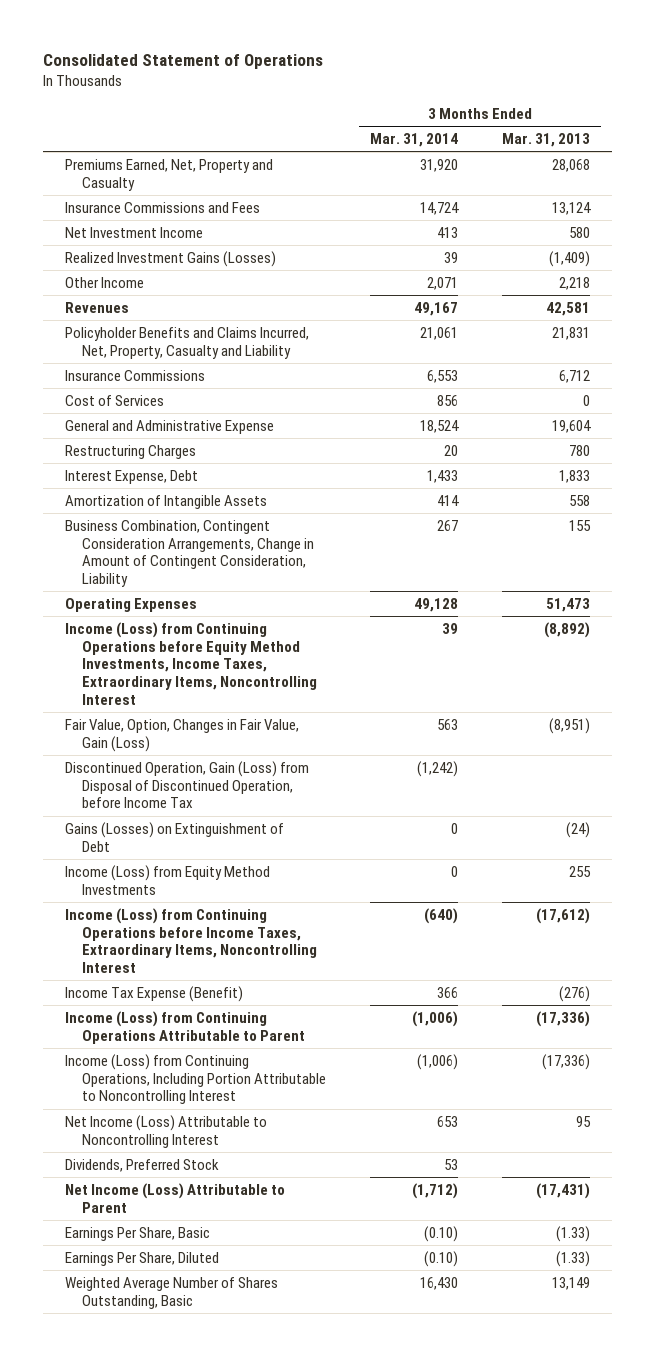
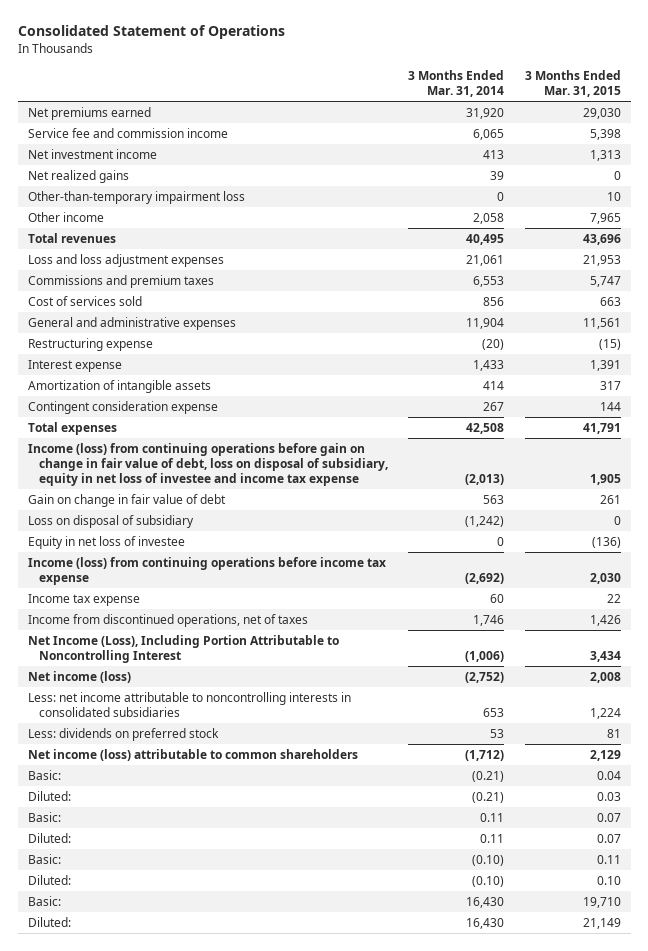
[502,132,591,147] Mar. 31, 2013 -> none
none -> [524,70,621,98] 3 Months Ended Mar. 31, 2015
[64,821,284,852] Gains (Losses) on Extinguishment of Debt -> none
[64,1053,327,1105] Income (Loss) from Continuing Operations, Including Portion Attributable to Noncontrolling Interest -> none
[64,158,273,191] Premiums Earned, Net, Property and Casualty -> [27,106,151,120] Net premiums earned
[64,201,260,213] Insurance Commissions and Fees -> [27,127,228,138] Service fee and commission income
[420,201,460,215] 14,724 -> [473,128,505,140] 6,065
[64,226,203,238] Net Investment Income -> [27,148,157,159] Net investment income
[64,250,276,267] Realized Investment Gains (Losses) -> [27,169,129,183] Net realized gains
none -> [27,190,245,204] Other-than-temporary impairment loss
[64,276,144,288] Other Income -> [27,211,104,222] Other income
[427,276,459,290] 2,071 -> [473,212,505,224] 2,058
[64,301,129,313] Revenues -> [27,232,116,243] Total revenues
[414,301,459,316] 49,167 -> [466,233,505,245] 40,495
[64,326,309,359] Policyholder Benefits and Claims Incurred, Net, Property, Casualty and Liability -> [27,253,224,267] Loss and loss adjustment expenses
[64,369,205,381] Insurance Commissions -> [27,274,214,288] Commissions and premium taxes
[64,394,164,406] Cost of Services -> [27,295,142,306] Cost of services sold
[64,419,274,434] General and Administrative Expense -> [27,316,236,330] General and administrative expenses
[420,419,460,433] 18,524 -> [466,317,505,329] 11,904
[64,444,196,459] Restructuring Charges -> [27,337,153,351] Restructuring expense
[444,444,459,456] 20 -> [482,338,505,350] (20)
[64,469,198,484] Interest Expense, Debt -> [27,359,122,372] Interest expense
[64,494,267,509] Amortization of Intangible Assets -> [27,379,211,393] Amortization of intangible assets
[64,519,315,588] Business Combination, Contingent Consideration Arrangements, Change in Amount of Contingent Consideration, Liability -> [27,400,218,414] Contingent consideration expense
[64,597,197,612] Operating Expenses -> [27,421,117,435] Total expenses
[414,597,459,612] 49,128 -> [466,422,505,434] 42,508
[64,621,318,706] Income (Loss) from Continuing Operations before Equity Method Investments, Income Taxes, Extraordinary Items, Noncontrolling Interest -> [27,442,389,487] Income (loss) from continuing operations before gain on change in fair value of debt, loss on disposal of subsidiary, equity in net loss of investee and income tax expense
[442,622,459,634] 39 -> [465,474,505,486] (2,013)
[64,718,299,752] Fair Value, Option, Changes in Fair Value, Gain (Loss) -> [27,493,226,507] Gain on change in fair value of debt
[64,760,309,809] Discontinued Operation, Gain (Loss) from Disposal of Discontinued Operation, before Income Tax -> [27,514,194,528] Loss on disposal of subsidiary
[64,864,270,895] Income (Loss) from Equity Method Investments -> [27,535,185,549] Equity in net loss of investee
[64,907,318,974] Income (Loss) from Continuing Operations before Income Taxes, Extraordinary Items, Noncontrolling Interest -> [27,556,386,586] Income (loss) from continuing operations before income tax expense
[424,907,459,924] (640) -> [465,573,505,585] (2,692)
[64,985,243,1002] Income Tax Expense (Benefit) -> [27,593,140,606] Income tax expense
[437,986,459,998] 366 -> [490,593,505,603] 60
none -> [27,613,308,627] Income from discontinued operations, net of taxes
[64,1010,306,1044] Income (Loss) from Continuing Operations Attributable to Parent -> [27,634,339,664] Net Income (Loss), Including Portion Attributable to Noncontrolling Interest
none -> [27,670,131,683] Net income (loss)
[64,1114,267,1148] Net Income (Loss) Attributable to Noncontrolling Interest -> [27,691,351,718] Less: net income attributable to noncontrolling interests in consolidated subsidiaries
[64,1158,219,1172] Dividends, Preferred Stock -> [27,727,219,741] Less: dividends on preferred stock
[64,1182,285,1213] Net Income (Loss) Attributable to Parent -> [27,748,358,761] Net income (loss) attributable to common shareholders
none -> [27,769,61,780] Basic:
none -> [27,790,71,801] Diluted:
none -> [27,811,61,822] Basic:
none -> [27,832,71,843] Diluted:
[64,1226,210,1241] Earnings Per Share, Basic -> [27,853,61,864] Basic:
[64,1251,219,1266] Earnings Per Share, Diluted -> [27,874,71,885] Diluted:
[64,1276,278,1309] Weighted Average Number of Shares Outstanding, Basic -> [27,895,61,906] Basic:
none -> [27,916,71,927] Diluted:

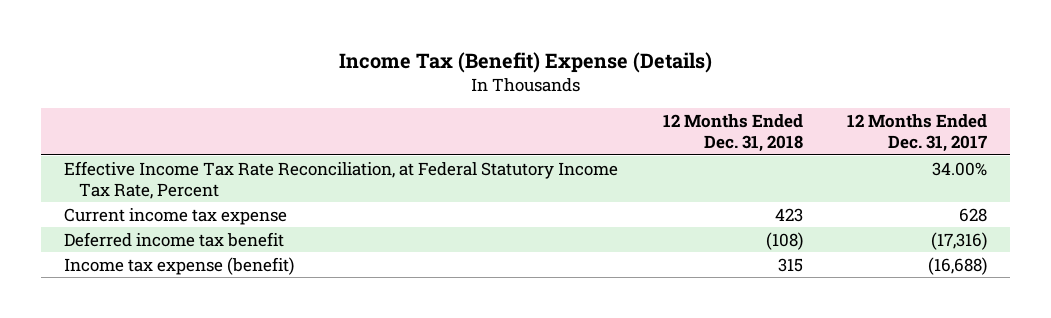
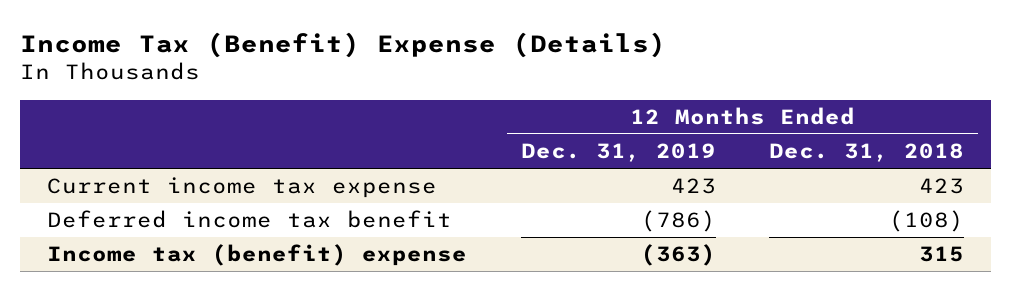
[847,114,988,153] 12 Months Ended Dec. 31, 2017 -> none
none -> [520,143,716,163] Dec. 31, 2019
[63,160,618,199] Effective Income Tax Rate Reconciliation, at Federal Statutory Income Tax Rate, Percent -> none
[63,256,294,275] Income tax expense (benefit) -> [47,244,468,267] Income tax (benefit) expense

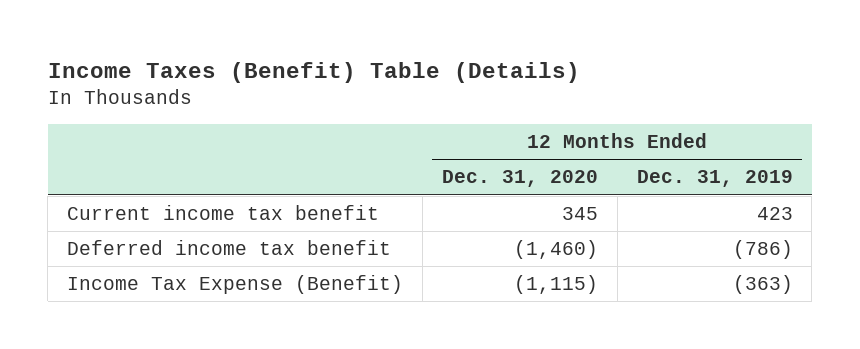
[20,31,667,58] Income Tax (Benefit) Expense (Details) -> [47,62,580,84] Income Taxes (Benefit) Table (Details)
[769,143,965,163] Dec. 31, 2018 -> none
none -> [441,170,598,188] Dec. 31, 2020
[47,177,438,199] Current income tax expense -> [67,205,380,221] Current income tax benefit
[47,244,468,267] Income tax (benefit) expense -> [67,275,404,295] Income Tax Expense (Benefit)

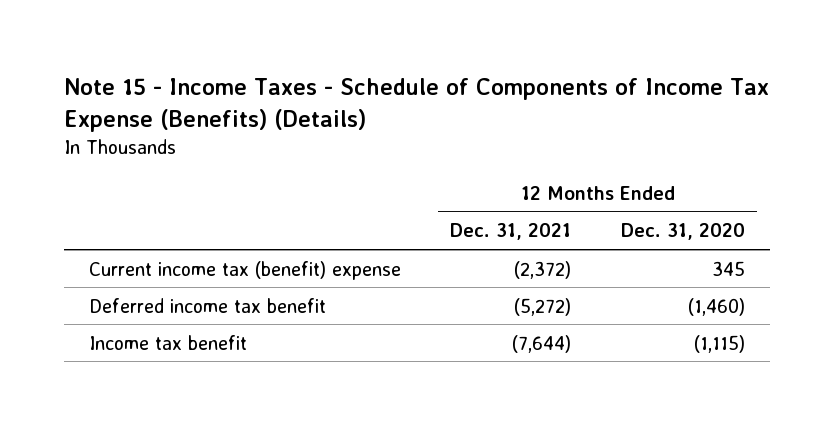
[47,62,580,84] Income Taxes (Benefit) Table (Details) -> [64,78,770,132] Note 15 - Income Taxes - Schedule of Components of Income Tax Expense (Benefits) (Details)
[636,170,793,188] Dec. 31, 2019 -> none
none -> [450,223,572,241] Dec. 31, 2021
[67,205,380,221] Current income tax benefit -> [88,260,401,280] Current income tax (benefit) expense
[67,275,404,295] Income Tax Expense (Benefit) -> [88,334,247,350] Income tax benefit

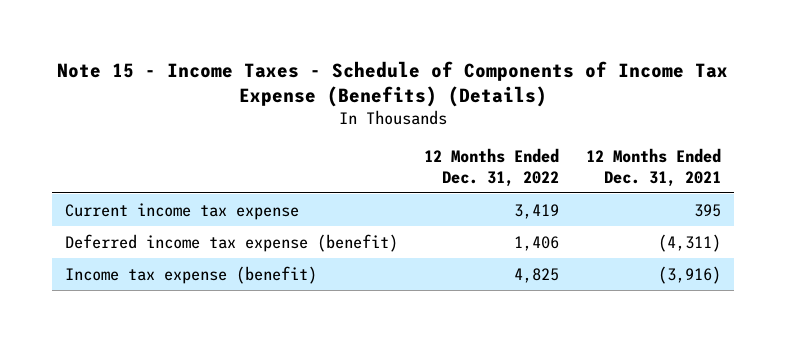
[621,223,746,241] Dec. 31, 2020 -> none
none -> [424,148,560,187] 12 Months Ended Dec. 31, 2022
[88,260,401,280] Current income tax (benefit) expense -> [64,202,299,220] Current income tax expense
[514,260,572,279] (2,372) -> [693,203,721,217] 395
[88,297,326,313] Deferred income tax benefit -> [64,233,398,252] Deferred income tax expense (benefit)
[514,297,572,316] (5,272) -> [657,233,721,252] (4,311)
[88,334,247,350] Income tax benefit -> [64,265,317,284] Income tax expense (benefit)
[512,334,572,353] (7,644) -> [657,265,721,284] (3,916)

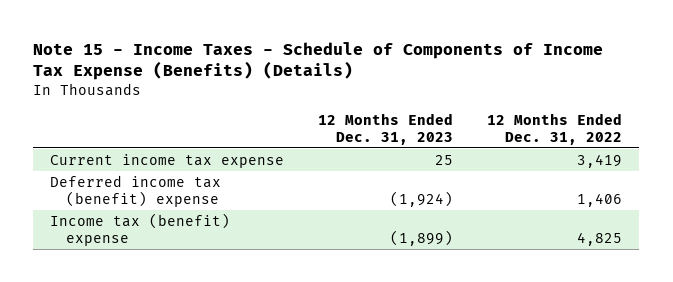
[585,148,721,187] 12 Months Ended Dec. 31, 2021 -> none
none -> [318,112,454,145] 12 Months Ended Dec. 31, 2023
[64,233,398,252] Deferred income tax expense (benefit) -> [50,175,222,207] Deferred income tax (benefit) expense
[64,265,317,284] Income tax expense (benefit) -> [50,213,231,246] Income tax (benefit) expense

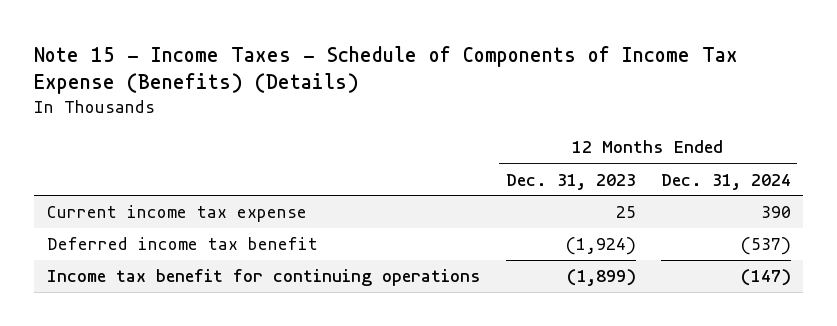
[487,112,623,145] 12 Months Ended Dec. 31, 2022 -> none
none -> [660,173,791,190] Dec. 31, 2024
[50,175,222,207] Deferred income tax (benefit) expense -> [46,237,318,251] Deferred income tax benefit
[50,213,231,246] Income tax (benefit) expense -> [46,269,481,287] Income tax benefit for continuing operations

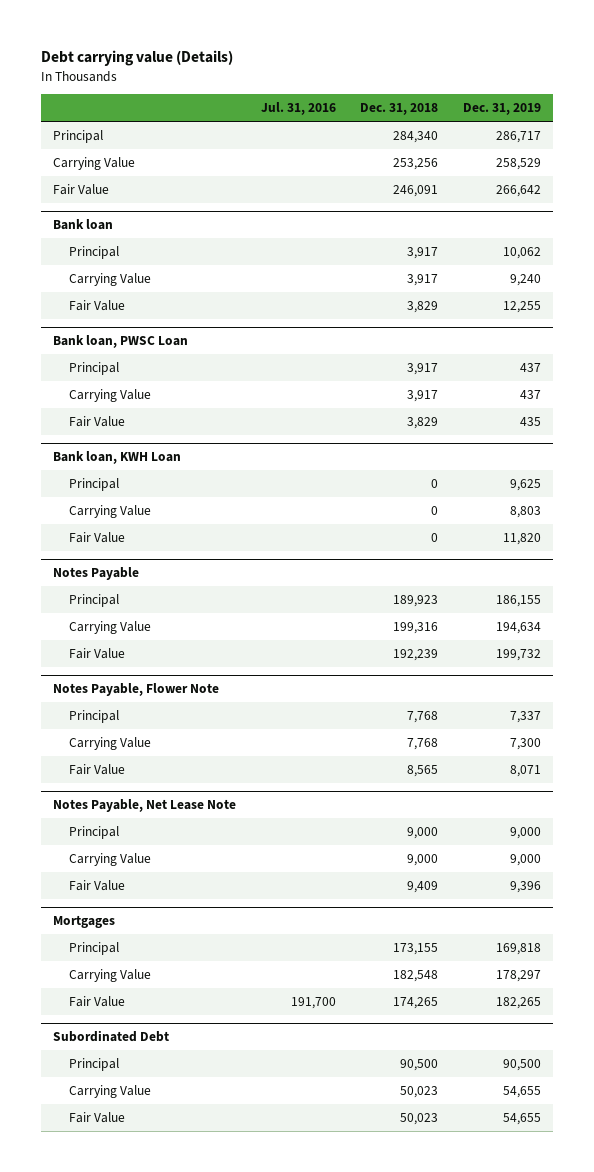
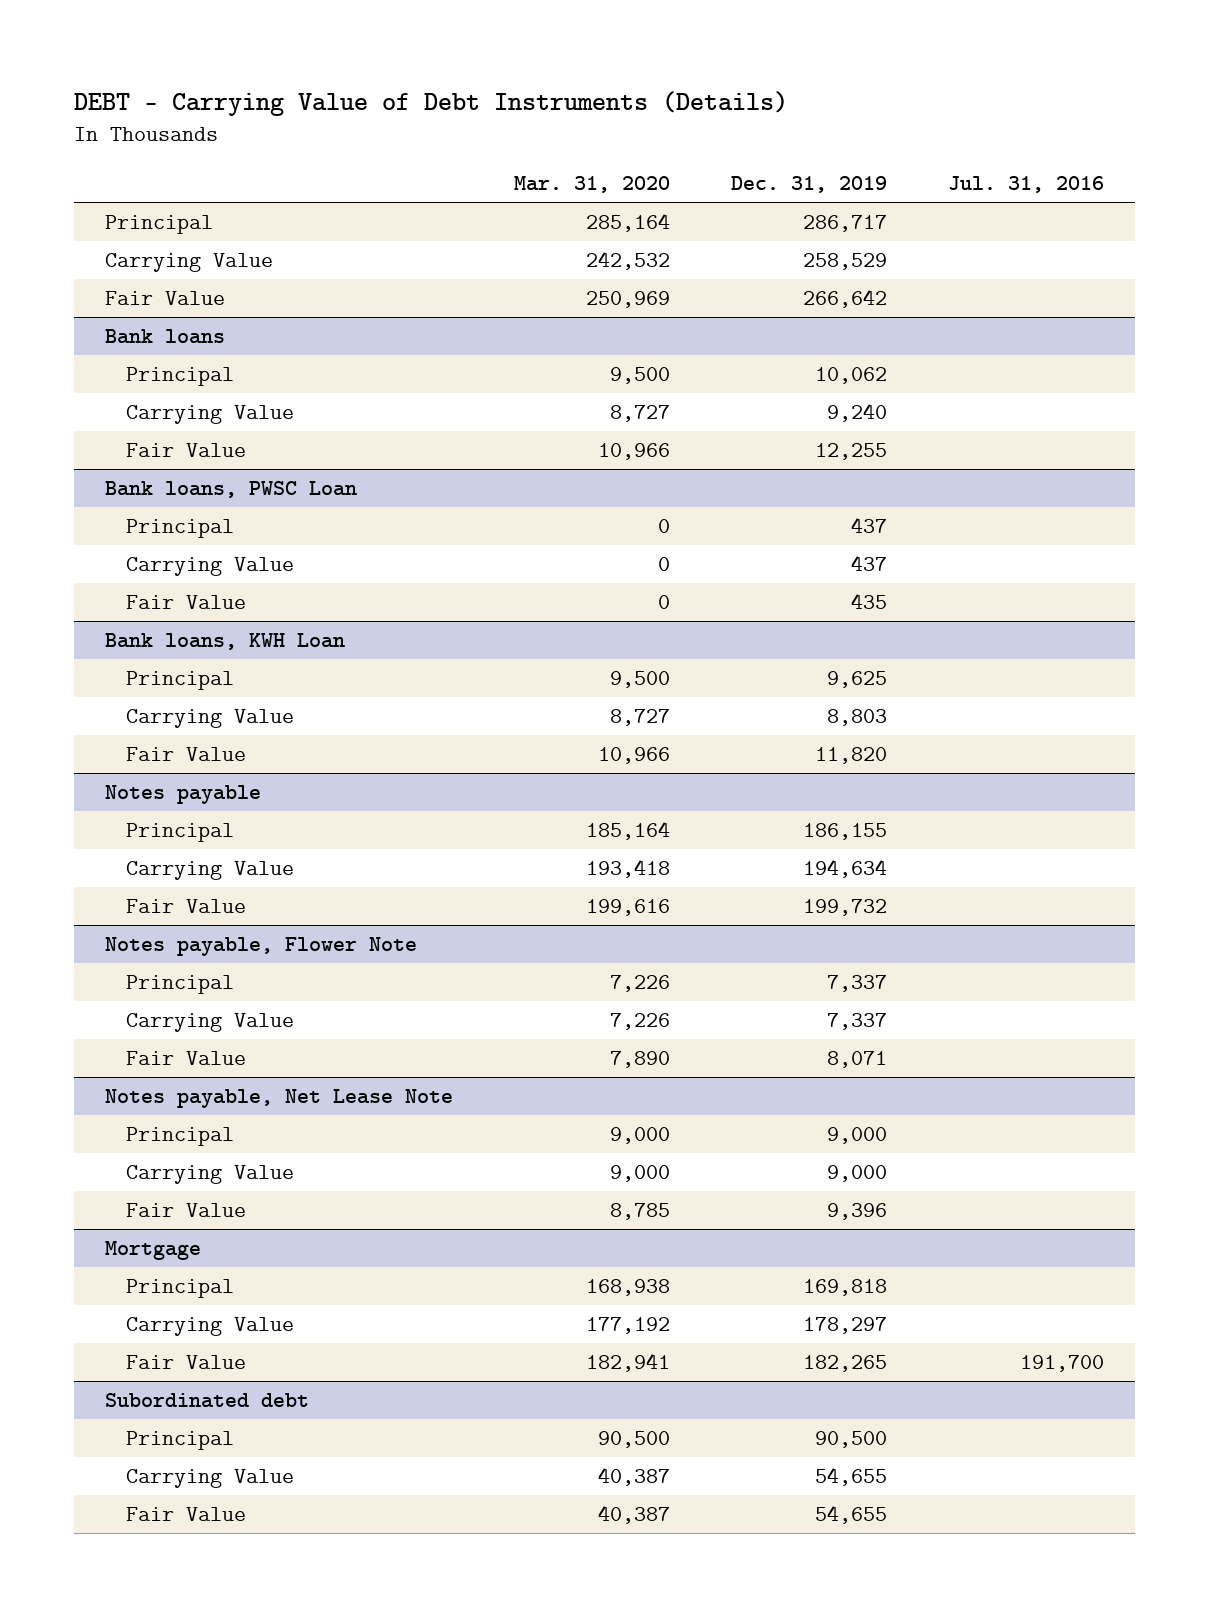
[41,50,234,67] Debt carrying value (Details) -> [74,91,789,117] DEBT - Carrying Value of Debt Instruments (Details)
[360,103,439,116] Dec. 31, 2018 -> none
none -> [514,176,671,194] Mar. 31, 2020
[53,219,114,231] Bank loan -> [104,328,225,344] Bank loans
[53,335,189,349] Bank loan, PWSC Loan -> [104,480,357,498] Bank loans, PWSC Loan
[53,451,182,465] Bank loan, KWH Loan -> [104,632,345,650] Bank loans, KWH Loan
[53,567,140,581] Notes Payable -> [104,784,261,804] Notes payable
[53,683,220,697] Notes Payable, Flower Note -> [104,936,417,956] Notes payable, Flower Note
[509,738,541,751] 7,300 -> [827,1012,888,1030] 7,337
[53,799,237,813] Notes Payable, Net Lease Note -> [104,1088,453,1108] Notes payable, Net Lease Note
[53,915,116,929] Mortgages -> [104,1240,201,1260] Mortgage
[53,1030,170,1043] Subordinated Debt -> [104,1392,309,1408] Subordinated debt

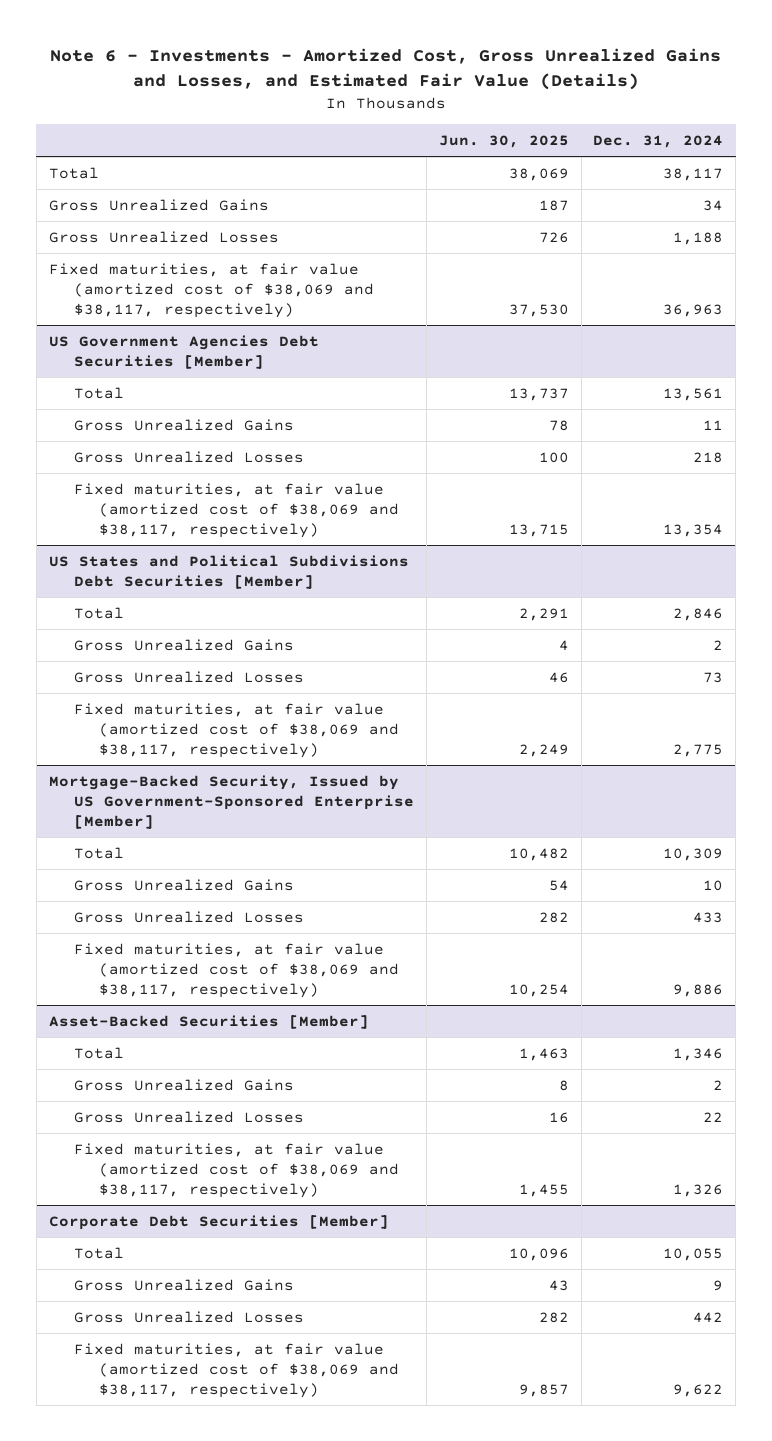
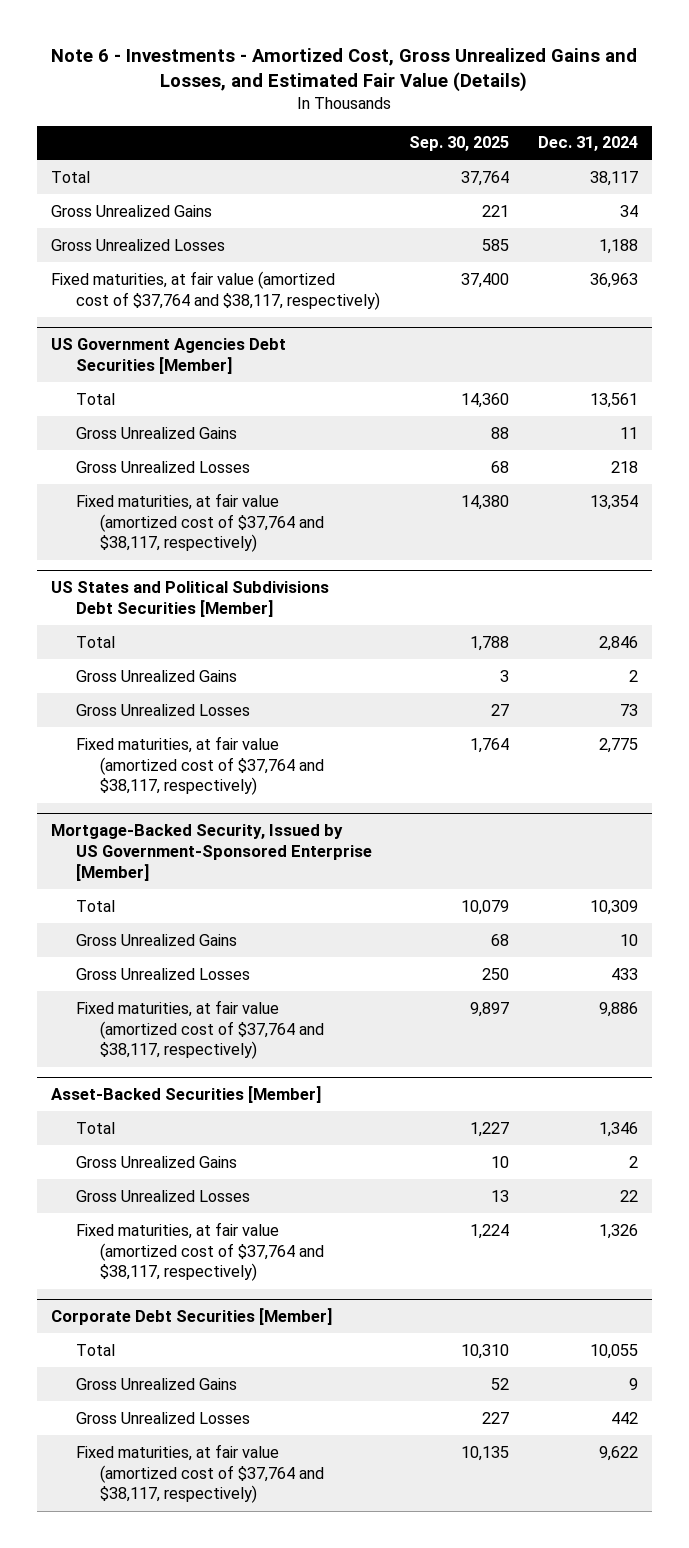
[438,134,569,148] Jun. 30, 2025 -> none
none -> [408,136,509,152] Sep. 30, 2025
[48,262,375,318] Fixed maturities, at fair value (amortized cost of $38,069 and $38,117, respectively) -> [51,270,380,310] Fixed maturities, at fair value (amortized cost of $37,764 and $38,117, respectively)
[74,482,400,538] Fixed maturities, at fair value (amortized cost of $38,069 and $38,117, respectively) -> [75,492,324,553] Fixed maturities, at fair value (amortized cost of $37,764 and $38,117, respectively)
[74,702,400,758] Fixed maturities, at fair value (amortized cost of $38,069 and $38,117, respectively) -> [75,735,324,796] Fixed maturities, at fair value (amortized cost of $37,764 and $38,117, respectively)
[74,942,400,998] Fixed maturities, at fair value (amortized cost of $38,069 and $38,117, respectively) -> [75,999,324,1060] Fixed maturities, at fair value (amortized cost of $37,764 and $38,117, respectively)
[74,1142,400,1198] Fixed maturities, at fair value (amortized cost of $38,069 and $38,117, respectively) -> [75,1221,324,1282] Fixed maturities, at fair value (amortized cost of $37,764 and $38,117, respectively)
[74,1342,400,1398] Fixed maturities, at fair value (amortized cost of $38,069 and $38,117, respectively) -> [75,1443,324,1504] Fixed maturities, at fair value (amortized cost of $37,764 and $38,117, respectively)

